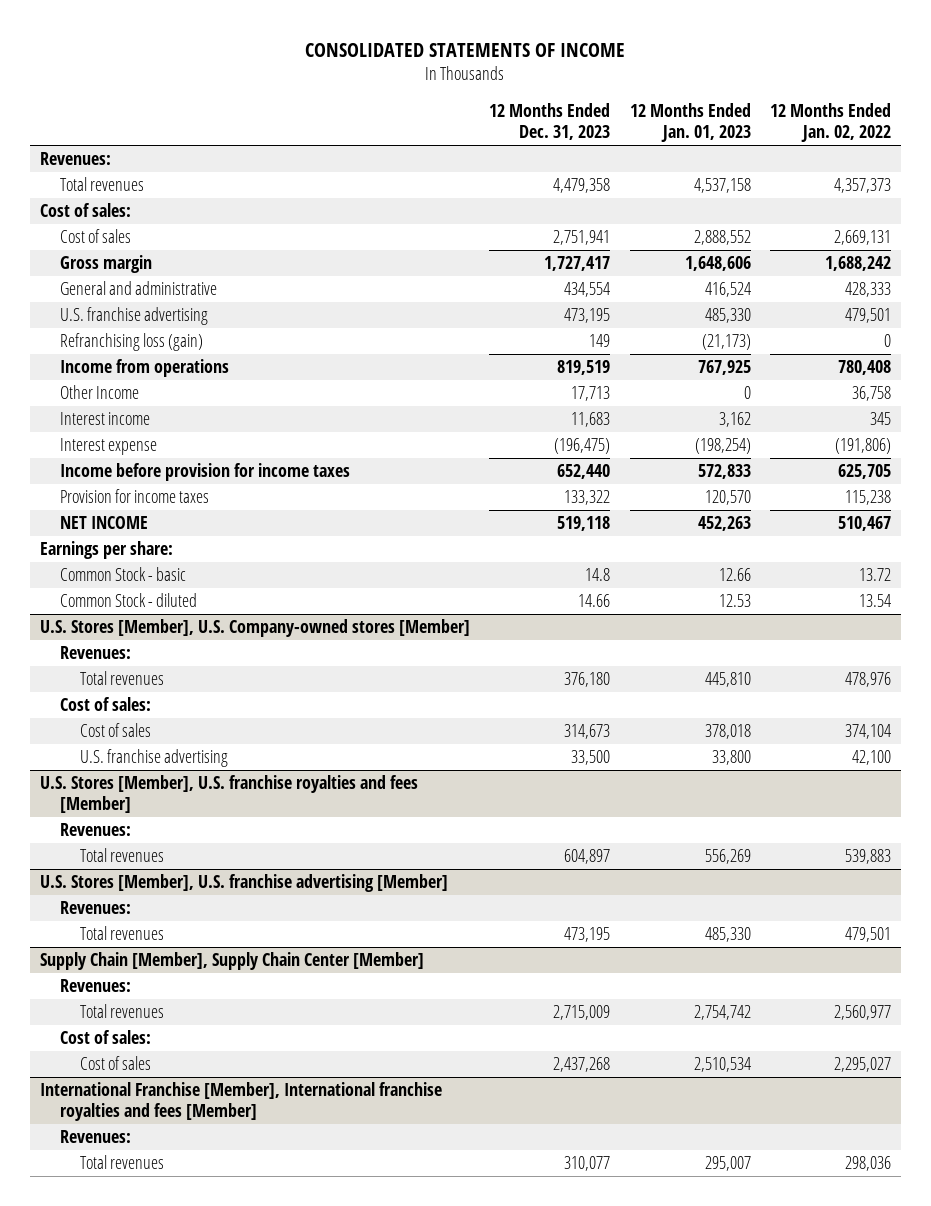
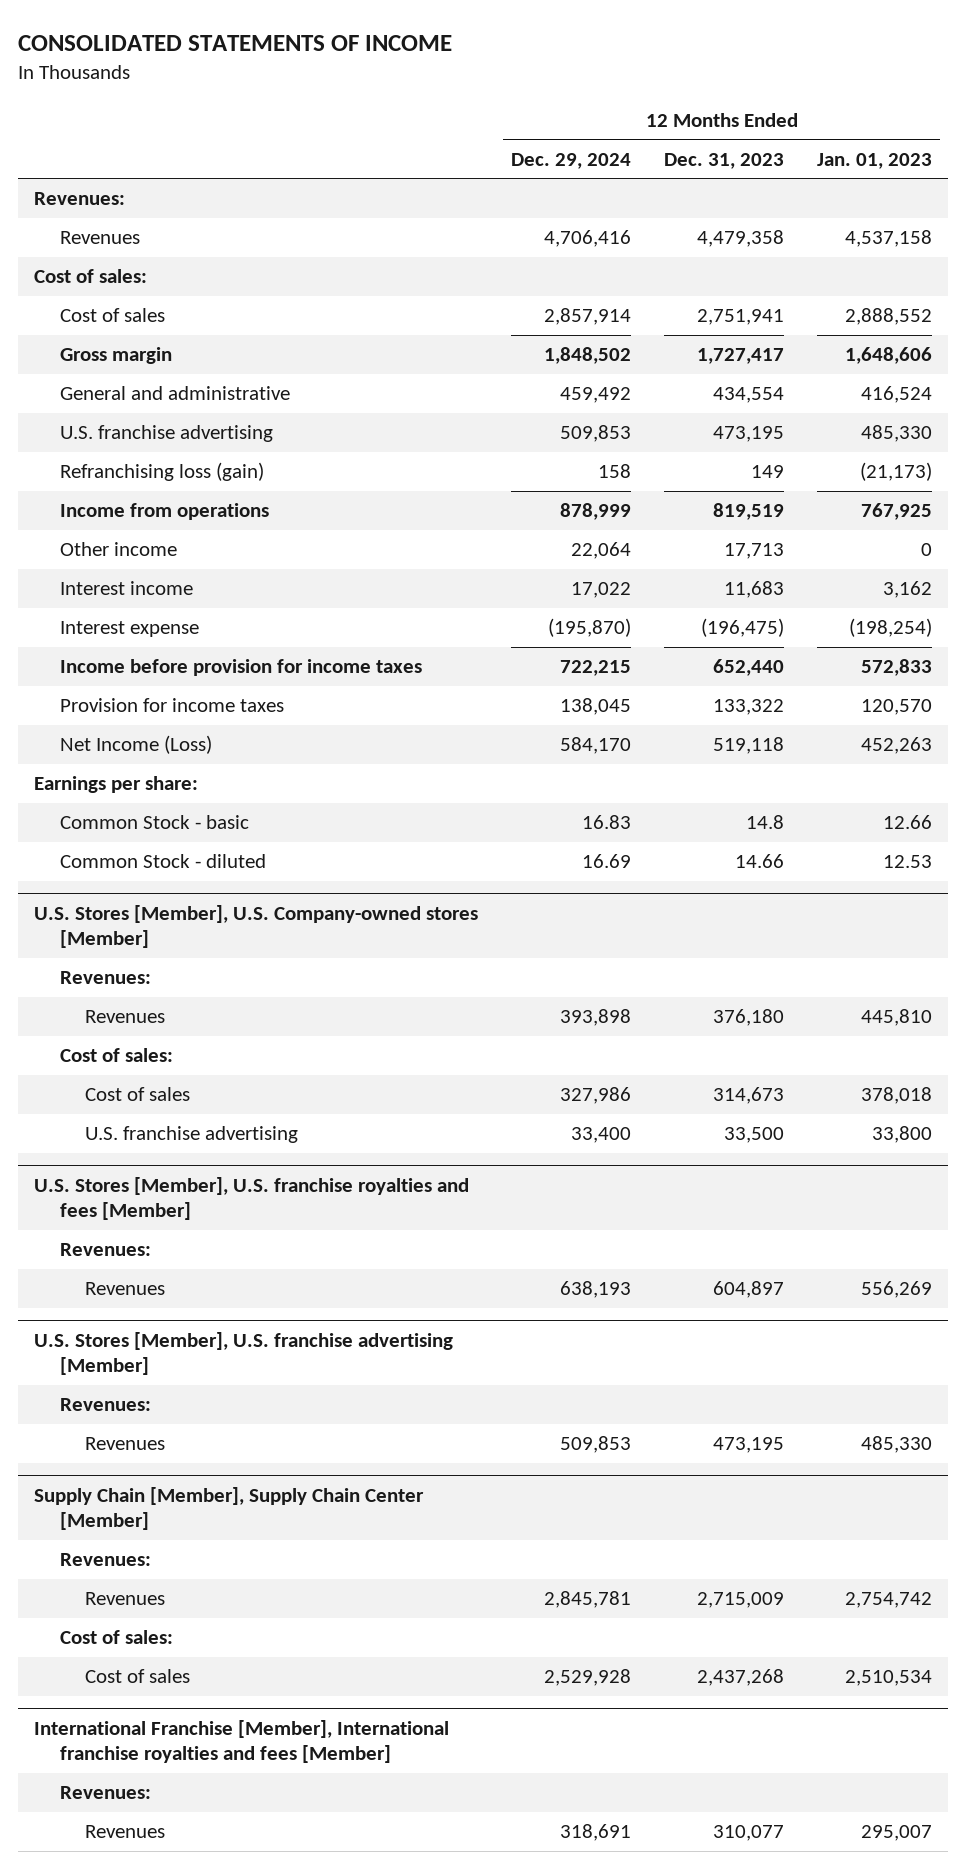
[770,102,892,143] 12 Months Ended Jan. 02, 2022 -> none
none -> [511,152,632,169] Dec. 29, 2024
[59,177,144,192] Total revenues -> [59,231,140,245] Revenues
[59,385,139,400] Other Income -> [59,542,177,557] Other income
[59,516,148,530] NET INCOME -> [59,735,212,755] Net Income (Loss)
[80,671,165,686] Total revenues -> [85,1010,166,1024] Revenues
[80,848,165,863] Total revenues -> [85,1282,166,1296] Revenues
[80,926,165,941] Total revenues -> [85,1437,166,1451] Revenues
[80,1004,165,1019] Total revenues -> [85,1592,166,1606] Revenues
[80,1155,165,1170] Total revenues -> [85,1825,166,1839] Revenues

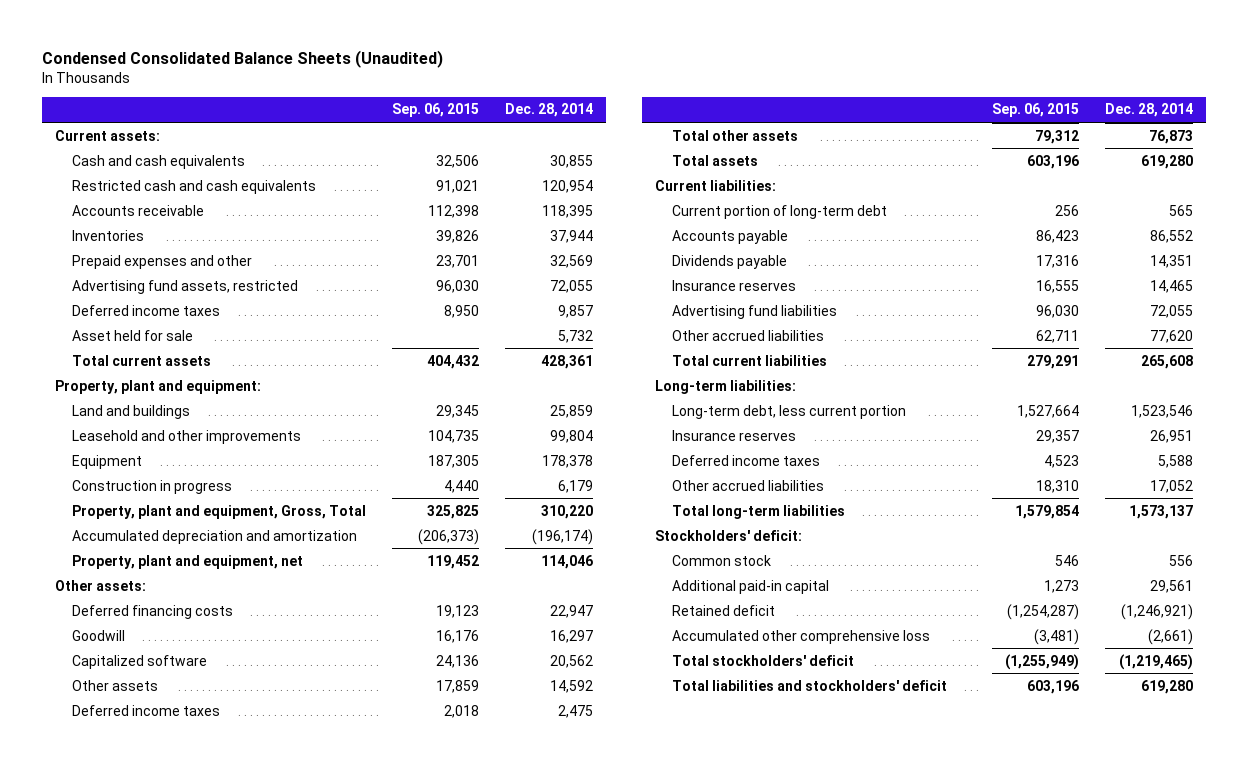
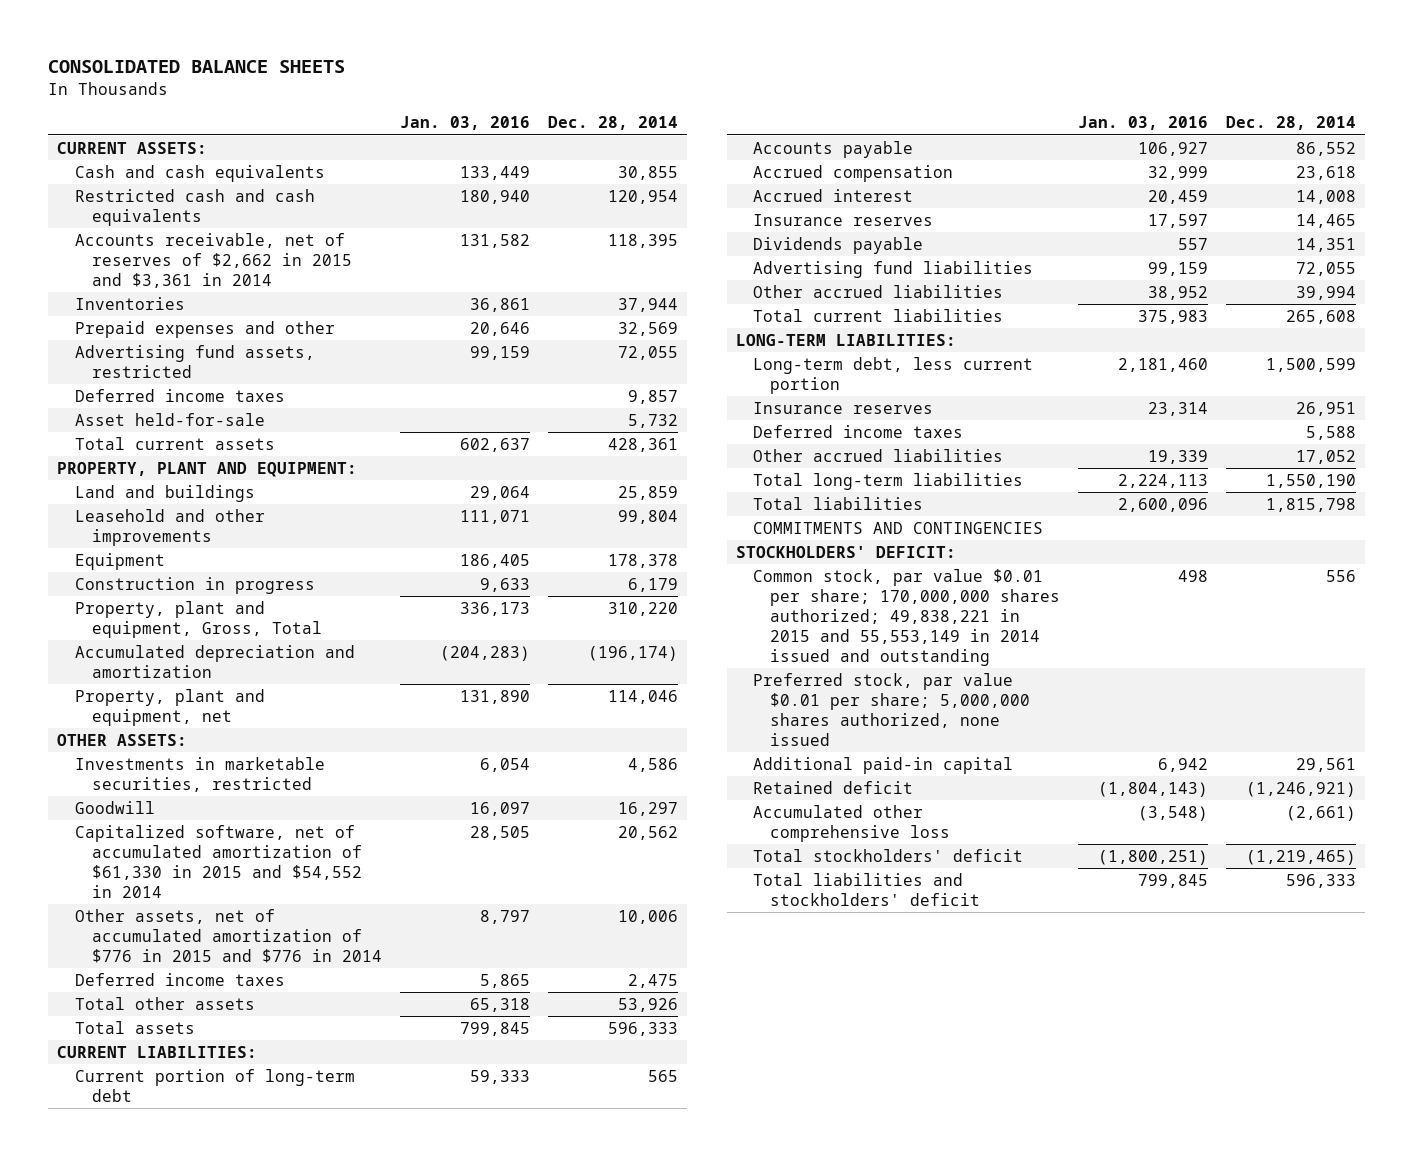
[41,49,443,68] Condensed Consolidated Balance Sheets (Unaudited) -> [48,60,346,74] CONSOLIDATED BALANCE SHEETS
[392,103,480,118] Sep. 06, 2015 -> none
none -> [399,116,530,131] Jan. 03, 2016
[55,129,161,141] Current assets: -> [57,141,208,154] CURRENT ASSETS:
[71,204,204,216] Accounts receivable -> [74,232,352,288] Accounts receivable, net of reserves of $2,662 in 2015 and $3,361 in 2014
[71,329,193,341] Asset held for sale -> [74,412,265,426] Asset held-for-sale
[55,379,262,394] Property, plant and equipment: -> [57,461,358,477] PROPERTY, PLANT AND EQUIPMENT:
[71,604,233,619] Deferred financing costs -> none
[55,579,147,591] Other assets: -> [57,733,188,746] OTHER ASSETS:
none -> [74,756,325,792] Investments in marketable securities, restricted
[71,679,158,691] Other assets -> none
[71,654,207,669] Capitalized software -> [74,824,362,898] Capitalized software, net of accumulated amortization of $61,330 in 2015 and $54,552 in 2014
none -> [74,908,382,963] Other assets, net of accumulated amortization of $776 in 2015 and $776 in 2014
[1148,129,1193,144] 76,873 -> [617,997,678,1012] 53,926
[1140,154,1193,169] 619,280 -> [607,1021,678,1036] 596,333
[654,179,776,191] Current liabilities: -> [57,1045,258,1058] CURRENT LIABILITIES:
none -> [752,164,953,182] Accrued compensation
none -> [752,188,913,202] Accrued interest
[671,254,787,269] Dividends payable -> [752,236,923,254] Dividends payable
[1149,329,1193,343] 77,620 -> [1296,285,1357,300] 39,994
[654,379,796,394] Long-term liabilities: -> [735,333,956,346] LONG-TERM LIABILITIES:
[1130,404,1193,418] 1,523,546 -> [1266,357,1357,372] 1,500,599
[1128,504,1193,519] 1,573,137 -> [1266,473,1357,488] 1,550,190
none -> [752,496,923,510] Total liabilities
none -> [752,521,1043,534] COMMITMENTS AND CONTINGENCIES
[654,529,802,541] Stockholders' deficit: -> [735,545,956,558] STOCKHOLDERS' DEFICIT:
[671,554,771,566] Common stock -> [752,568,1061,666] Common stock, par value $0.01 per share; 170,000,000 shares authorized; 49,838,221 in 2015 and 55,553,149 in 2014 issued and outstanding
none -> [752,672,1031,746] Preferred stock, par value $0.01 per share; 5,000,000 shares authorized, none issued
[1140,679,1193,694] 619,280 -> [1286,873,1357,888] 596,333

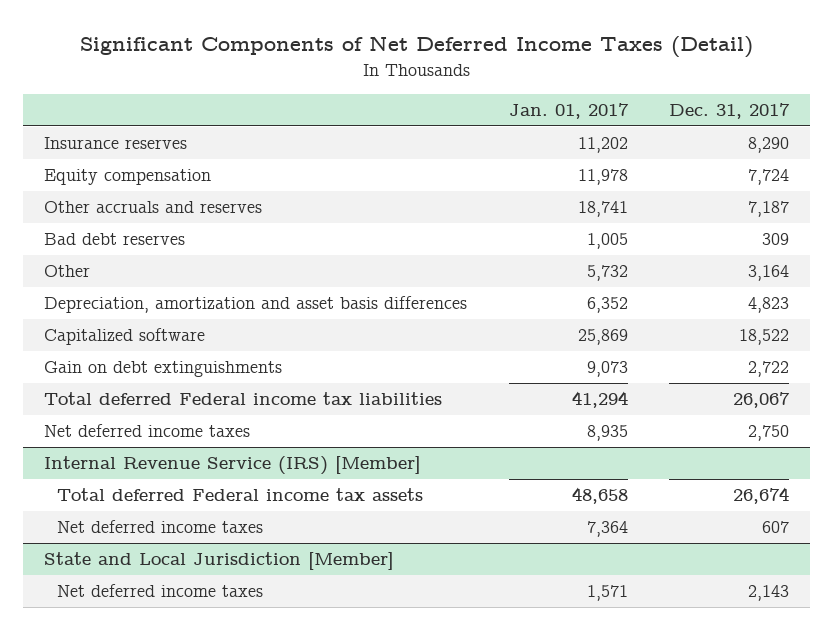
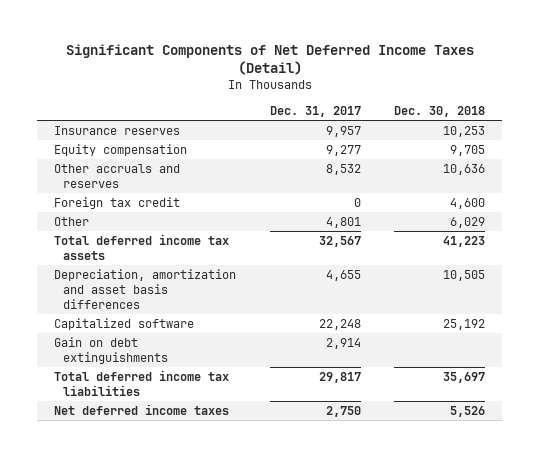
[508,103,629,120] Jan. 01, 2017 -> none
none -> [394,105,486,117] Dec. 30, 2018
[43,233,185,246] Bad debt reserves -> none
[748,137,790,154] 8,290 -> [325,125,361,137] 9,957
[748,169,790,186] 7,724 -> [325,144,361,156] 9,277
[748,201,790,218] 7,187 -> [325,163,361,175] 8,532
none -> [54,196,181,209] Foreign tax credit
[748,265,790,282] 3,164 -> [325,216,361,228] 4,801
none -> [54,233,230,260] Total deferred income tax assets
[748,297,790,314] 4,823 -> [325,269,361,281] 4,655
[739,329,790,346] 18,522 -> [318,318,361,330] 22,248
[748,361,790,378] 2,722 -> [325,337,361,349] 2,914
[43,392,442,406] Total deferred Federal income tax liabilities -> [54,369,230,396] Total deferred income tax liabilities
[733,392,791,409] 26,067 -> [318,371,361,383] 29,817
[43,456,421,476] Internal Revenue Service (IRS) [Member] -> none
[56,488,423,502] Total deferred Federal income tax assets -> none
[56,520,263,534] Net deferred income taxes -> none
[43,552,394,571] State and Local Jurisdiction [Member] -> none
[56,584,263,598] Net deferred income taxes -> none

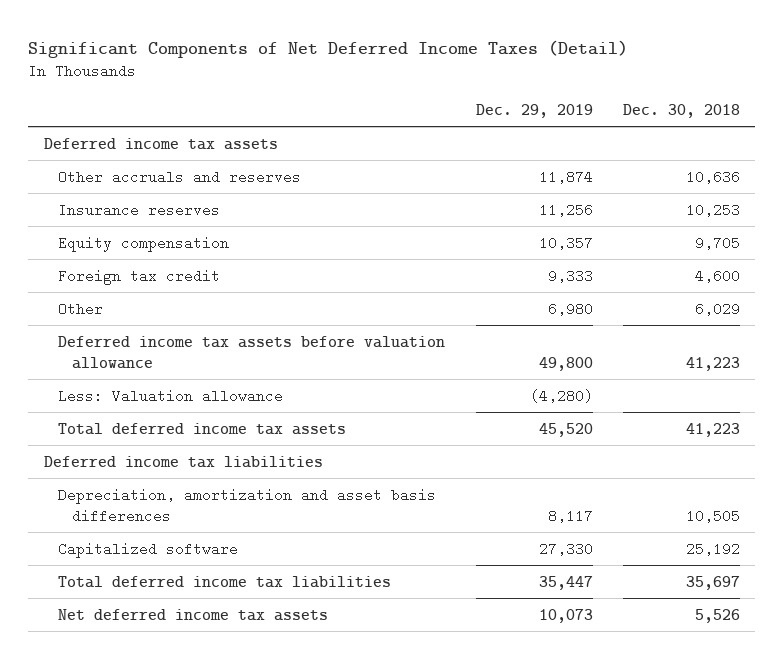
[269,105,361,117] Dec. 31, 2017 -> none
none -> [475,103,593,118] Dec. 29, 2019
none -> [43,137,278,150] Deferred income tax assets
[54,163,181,188] Other accruals and reserves -> [57,169,301,184] Other accruals and reserves
none -> [57,335,445,369] Deferred income tax assets before valuation allowance
none -> [57,388,283,403] Less: Valuation allowance
none -> [43,455,323,468] Deferred income tax liabilities
[54,336,169,364] Gain on debt extinguishments -> none
[54,403,230,415] Net deferred income taxes -> [57,608,328,621] Net deferred income tax assets

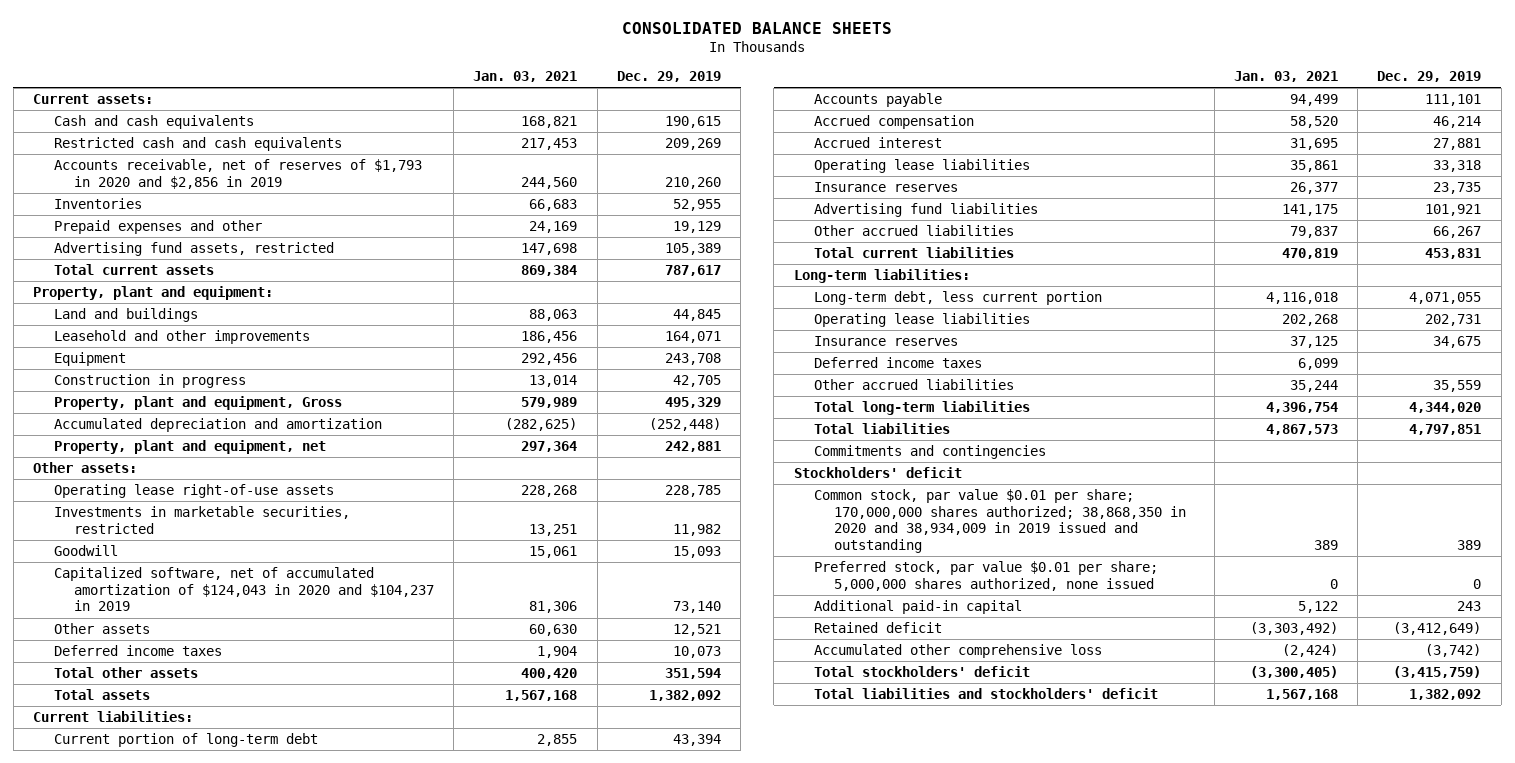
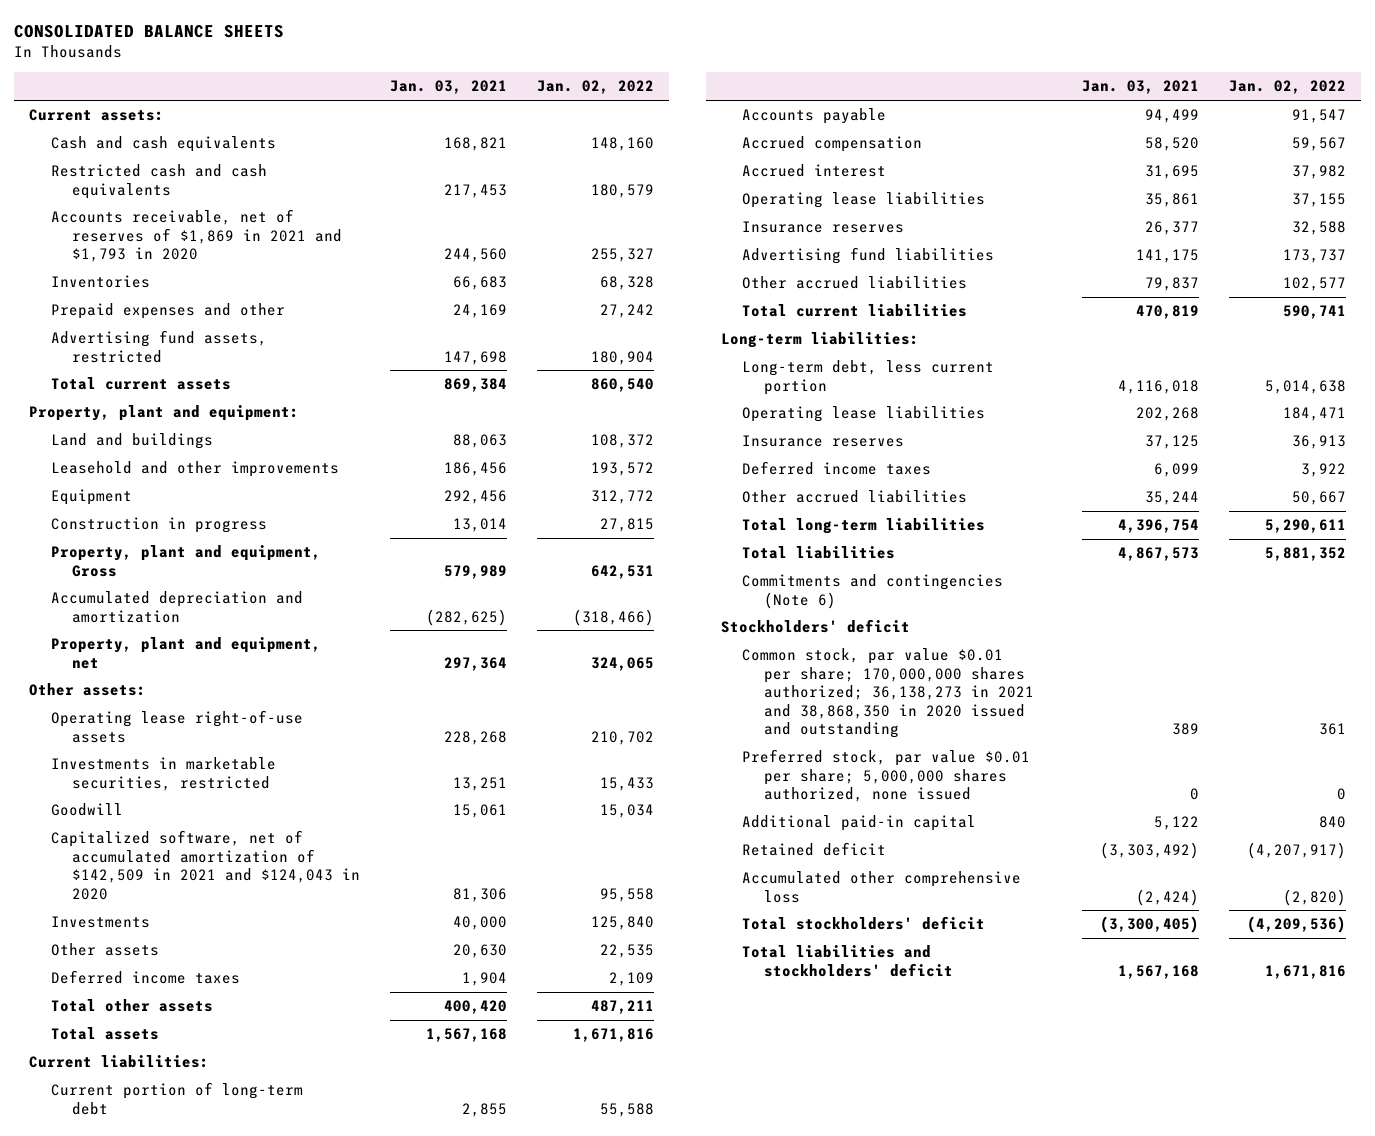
[616,71,721,83] Dec. 29, 2019 -> none
none -> [536,80,654,95] Jan. 02, 2022
[53,158,422,189] Accounts receivable, net of reserves of $1,793 in 2020 and $2,856 in 2019 -> [50,209,342,263] Accounts receivable, net of reserves of $1,869 in 2021 and $1,793 in 2020
[53,566,434,612] Capitalized software, net of accumulated amortization of $124,043 in 2020 and $104,237 in 2019 -> [50,830,360,900] Capitalized software, net of accumulated amortization of $142,509 in 2021 and $124,043 in 2020
none -> [50,916,150,929] Investments
[529,623,578,636] 60,630 -> [452,944,507,959] 20,630
[814,444,1047,459] Commitments and contingencies -> [742,574,1004,609] Commitments and contingencies (Note 6)
[814,488,1187,554] Common stock, par value $0.01 per share; 170,000,000 shares authorized; 38,868,350 in 2020 and 38,934,009 in 2019 issued and outstanding -> [742,648,1034,739] Common stock, par value $0.01 per share; 170,000,000 shares authorized; 36,138,273 in 2021 and 38,868,350 in 2020 issued and outstanding

